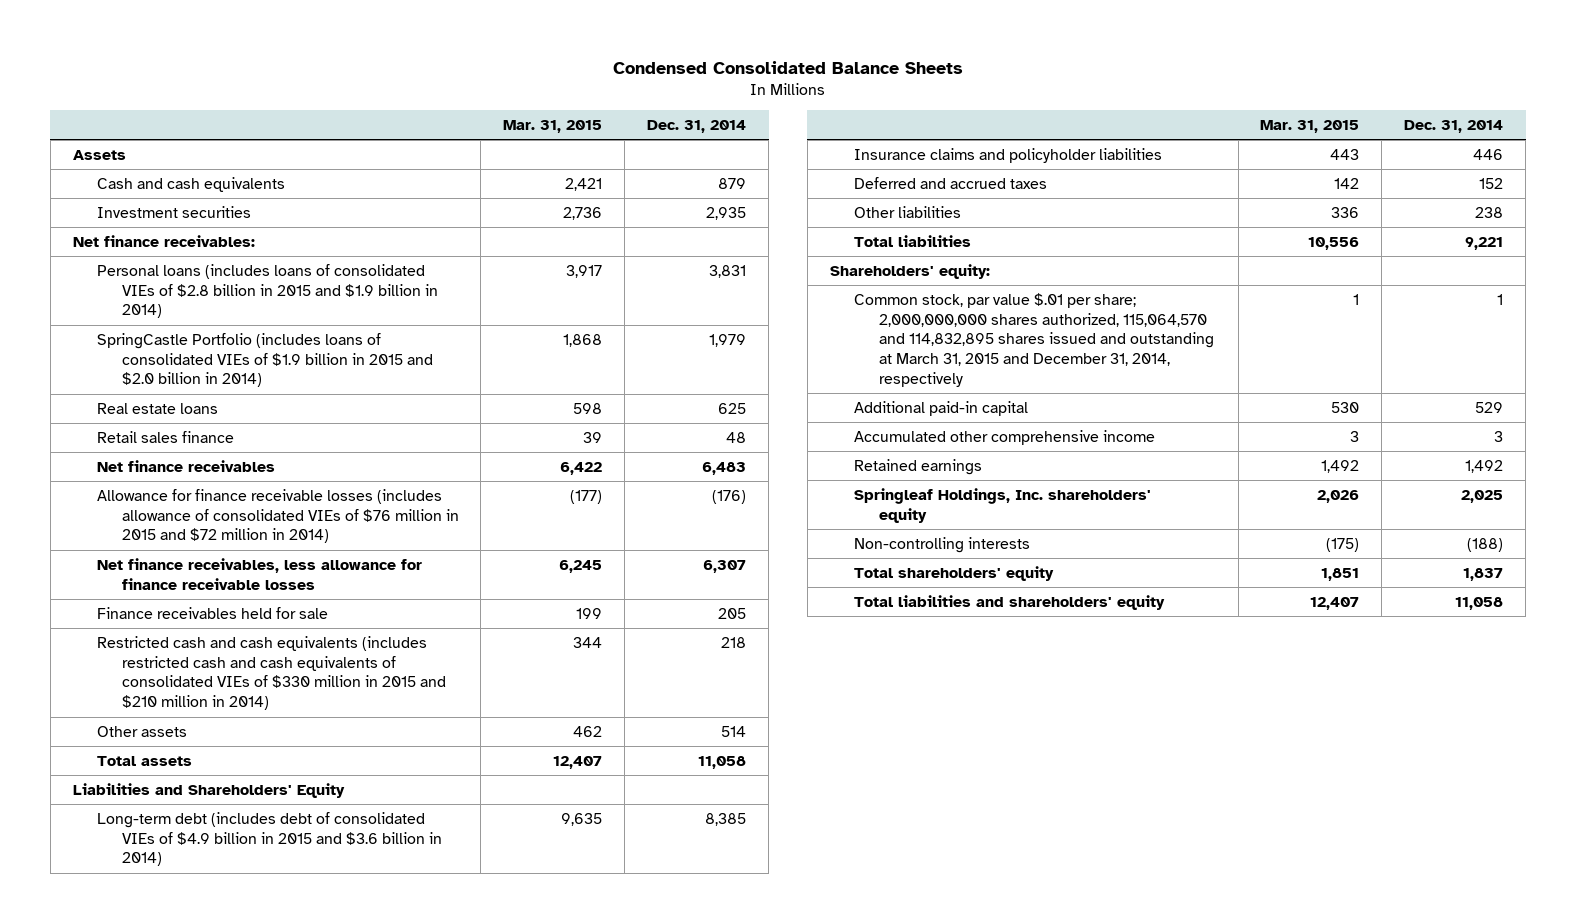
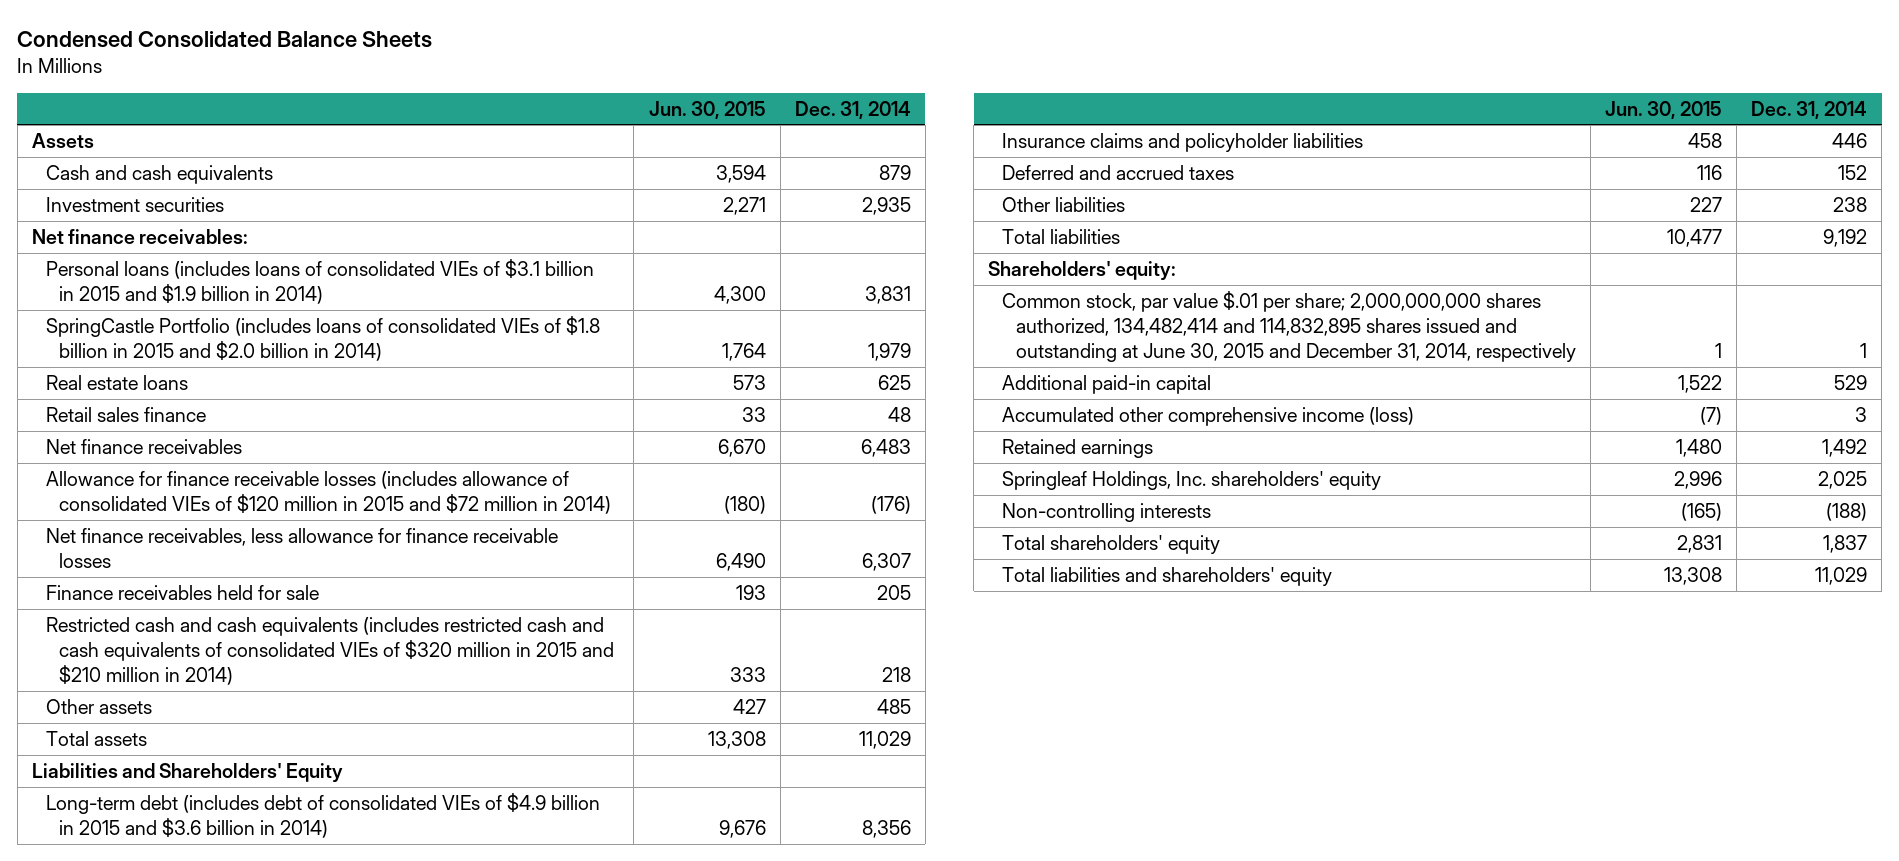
[503,120,603,134] Mar. 31, 2015 -> none
none -> [648,100,766,119] Jun. 30, 2015
[97,263,438,319] Personal loans (includes loans of consolidated VIEs of $2.8 billion in 2015 and $1.9 billion in 2014) -> [45,258,594,305] Personal loans (includes loans of consolidated VIEs of $3.1 billion in 2015 and $1.9 billion in 2014)
[97,332,433,388] SpringCastle Portfolio (includes loans of consolidated VIEs of $1.9 billion in 2015 and $2.0 billion in 2014) -> [45,315,600,362] SpringCastle Portfolio (includes loans of consolidated VIEs of $1.8 billion in 2015 and $2.0 billion in 2014)
[97,488,459,544] Allowance for finance receivable losses (includes allowance of consolidated VIEs of $76 million in 2015 and $72 million in 2014) -> [45,470,612,515] Allowance for finance receivable losses (includes allowance of consolidated VIEs of $120 million in 2015 and $72 million in 2014)
[97,635,446,711] Restricted cash and cash equivalents (includes restricted cash and cash equivalents of consolidated VIEs of $330 million in 2015 and $210 million in 2014) -> [45,616,615,686] Restricted cash and cash equivalents (includes restricted cash and cash equivalents of consolidated VIEs of $320 million in 2015 and $210 million in 2014)
[721,725,747,737] 514 -> [876,698,911,714] 485
[698,755,747,769] 11,058 -> [858,730,911,749] 11,029
[705,812,747,826] 8,385 -> [861,820,911,839] 8,356
[1465,236,1504,250] 9,221 -> [1823,228,1868,247] 9,192
[854,292,1214,388] Common stock, par value $.01 per share; 2,000,000,000 shares authorized, 115,064,570 and 114,832,895 shares issued and outstanding at March 31, 2015 and December 31, 2014, respectively -> [1001,290,1576,363] Common stock, par value $.01 per share; 2,000,000,000 shares authorized, 134,482,414 and 114,832,895 shares issued and outstanding at June 30, 2015 and December 31, 2014, respectively
[854,429,1156,445] Accumulated other comprehensive income -> [1001,406,1414,426] Accumulated other comprehensive income (loss)
[1455,596,1504,610] 11,058 -> [1815,566,1868,585] 11,029

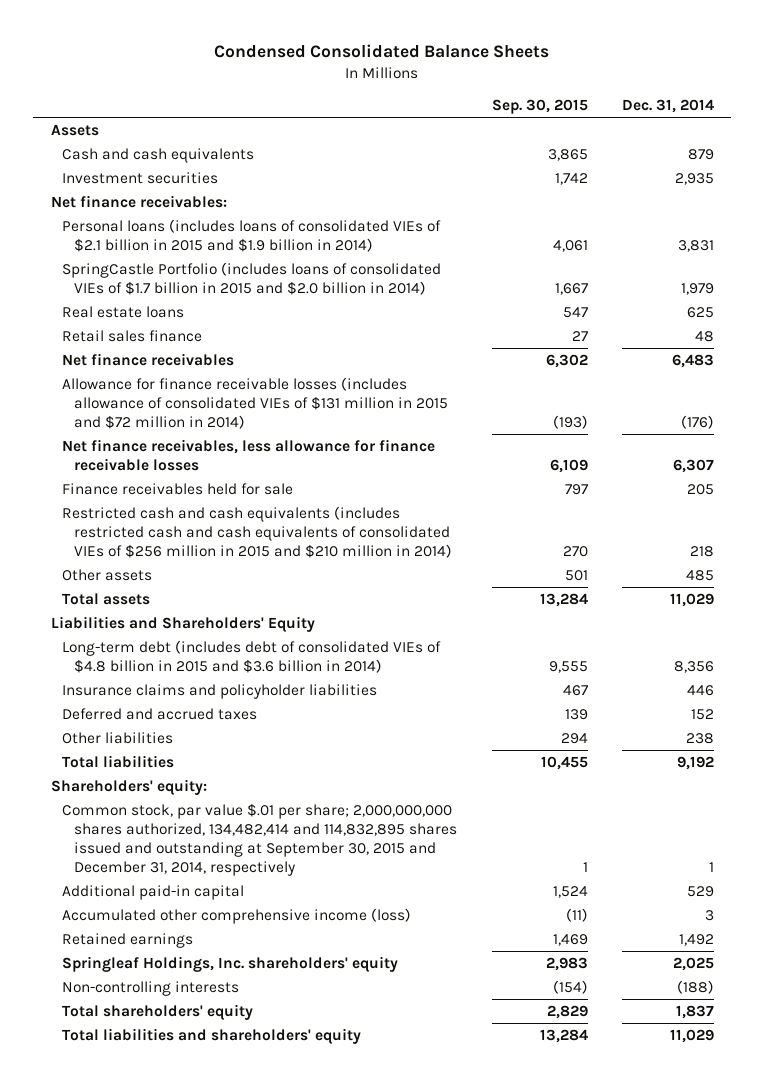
[648,100,766,119] Jun. 30, 2015 -> none
none -> [491,99,588,115] Sep. 30, 2015
[45,258,594,305] Personal loans (includes loans of consolidated VIEs of $3.1 billion in 2015 and $1.9 billion in 2014) -> [62,218,442,252] Personal loans (includes loans of consolidated VIEs of $2.1 billion in 2015 and $1.9 billion in 2014)
[45,315,600,362] SpringCastle Portfolio (includes loans of consolidated VIEs of $1.8 billion in 2015 and $2.0 billion in 2014) -> [62,261,442,295] SpringCastle Portfolio (includes loans of consolidated VIEs of $1.7 billion in 2015 and $2.0 billion in 2014)
[45,470,612,515] Allowance for finance receivable losses (includes allowance of consolidated VIEs of $120 million in 2015 and $72 million in 2014) -> [62,376,448,430] Allowance for finance receivable losses (includes allowance of consolidated VIEs of $131 million in 2015 and $72 million in 2014)
[45,616,615,686] Restricted cash and cash equivalents (includes restricted cash and cash equivalents of consolidated VIEs of $320 million in 2015 and $210 million in 2014) -> [62,505,452,559] Restricted cash and cash equivalents (includes restricted cash and cash equivalents of consolidated VIEs of $256 million in 2015 and $210 million in 2014)
[45,792,600,839] Long-term debt (includes debt of consolidated VIEs of $4.9 billion in 2015 and $3.6 billion in 2014) -> [62,639,442,673] Long-term debt (includes debt of consolidated VIEs of $4.8 billion in 2015 and $3.6 billion in 2014)
[1001,290,1576,363] Common stock, par value $.01 per share; 2,000,000,000 shares authorized, 134,482,414 and 114,832,895 shares issued and outstanding at June 30, 2015 and December 31, 2014, respectively -> [62,802,457,877] Common stock, par value $.01 per share; 2,000,000,000 shares authorized, 134,482,414 and 114,832,895 shares issued and outstanding at September 30, 2015 and December 31, 2014, respectively

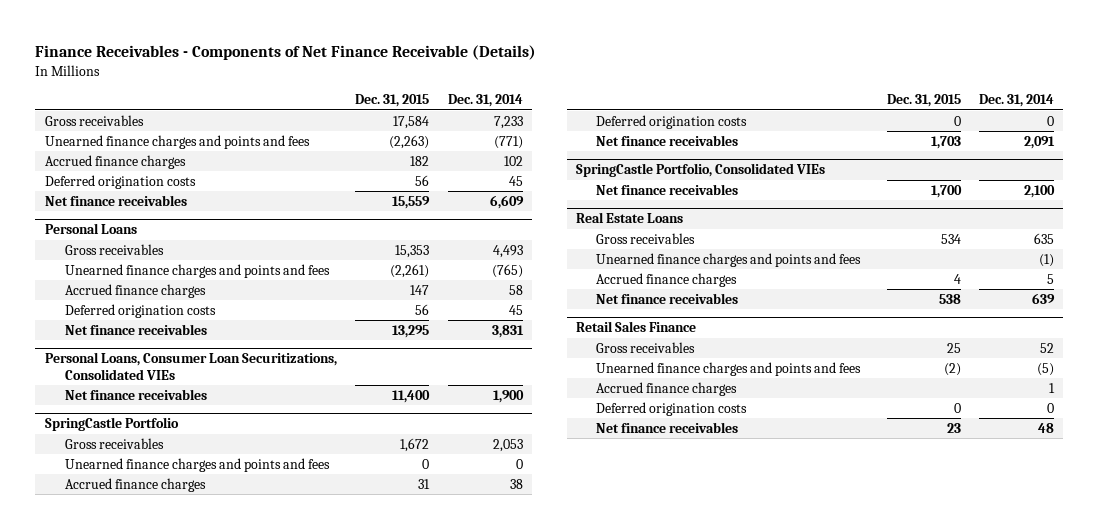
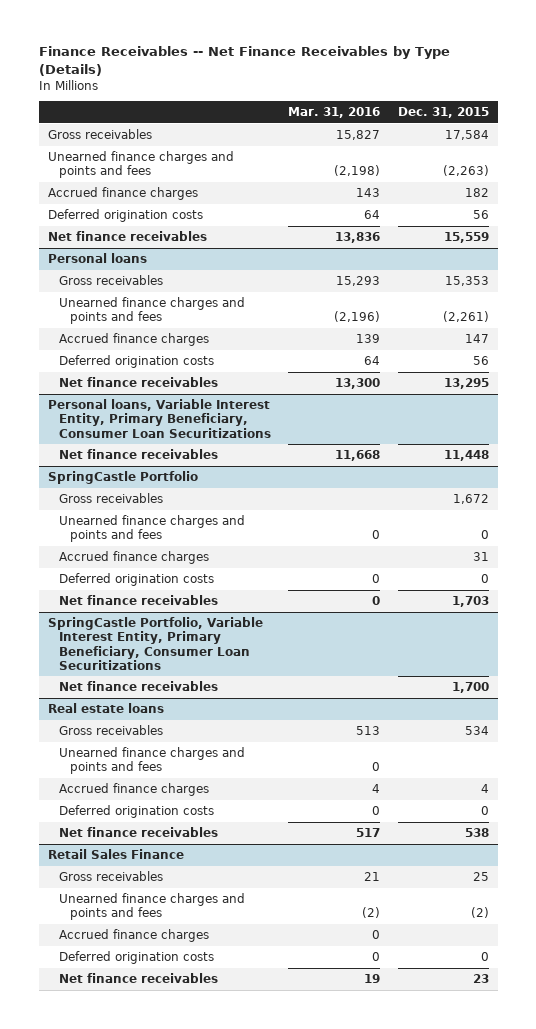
[35,44,537,60] Finance Receivables - Components of Net Finance Receivable (Details) -> [38,46,450,77] Finance Receivables -- Net Finance Receivables by Type (Details)
[447,94,523,108] Dec. 31, 2014 -> none
none -> [288,107,381,119] Mar. 31, 2016
[44,223,137,235] Personal Loans -> [47,253,147,264] Personal loans
[44,352,337,380] Personal Loans, Consumer Loan Securitizations, Consolidated VIEs -> none
none -> [47,399,271,438] Personal loans, Variable Interest Entity, Primary Beneficiary, Consumer Loan Securitizations
[392,389,431,403] 11,400 -> [443,450,489,462] 11,448
[575,163,825,178] SpringCastle Portfolio, Consolidated VIEs -> none
none -> [47,617,263,670] SpringCastle Portfolio, Variable Interest Entity, Primary Beneficiary, Consumer Loan Securitizations
[575,212,683,224] Real Estate Loans -> [47,703,164,714] Real estate loans
none -> [58,805,214,819] Deferred origination costs

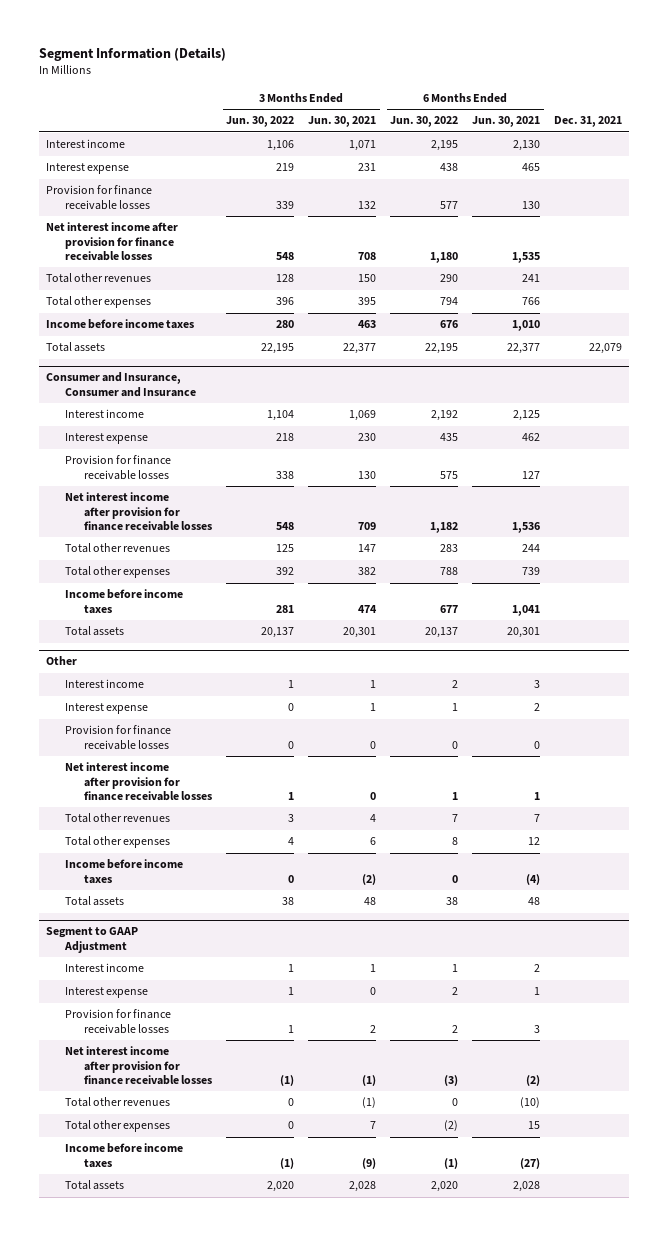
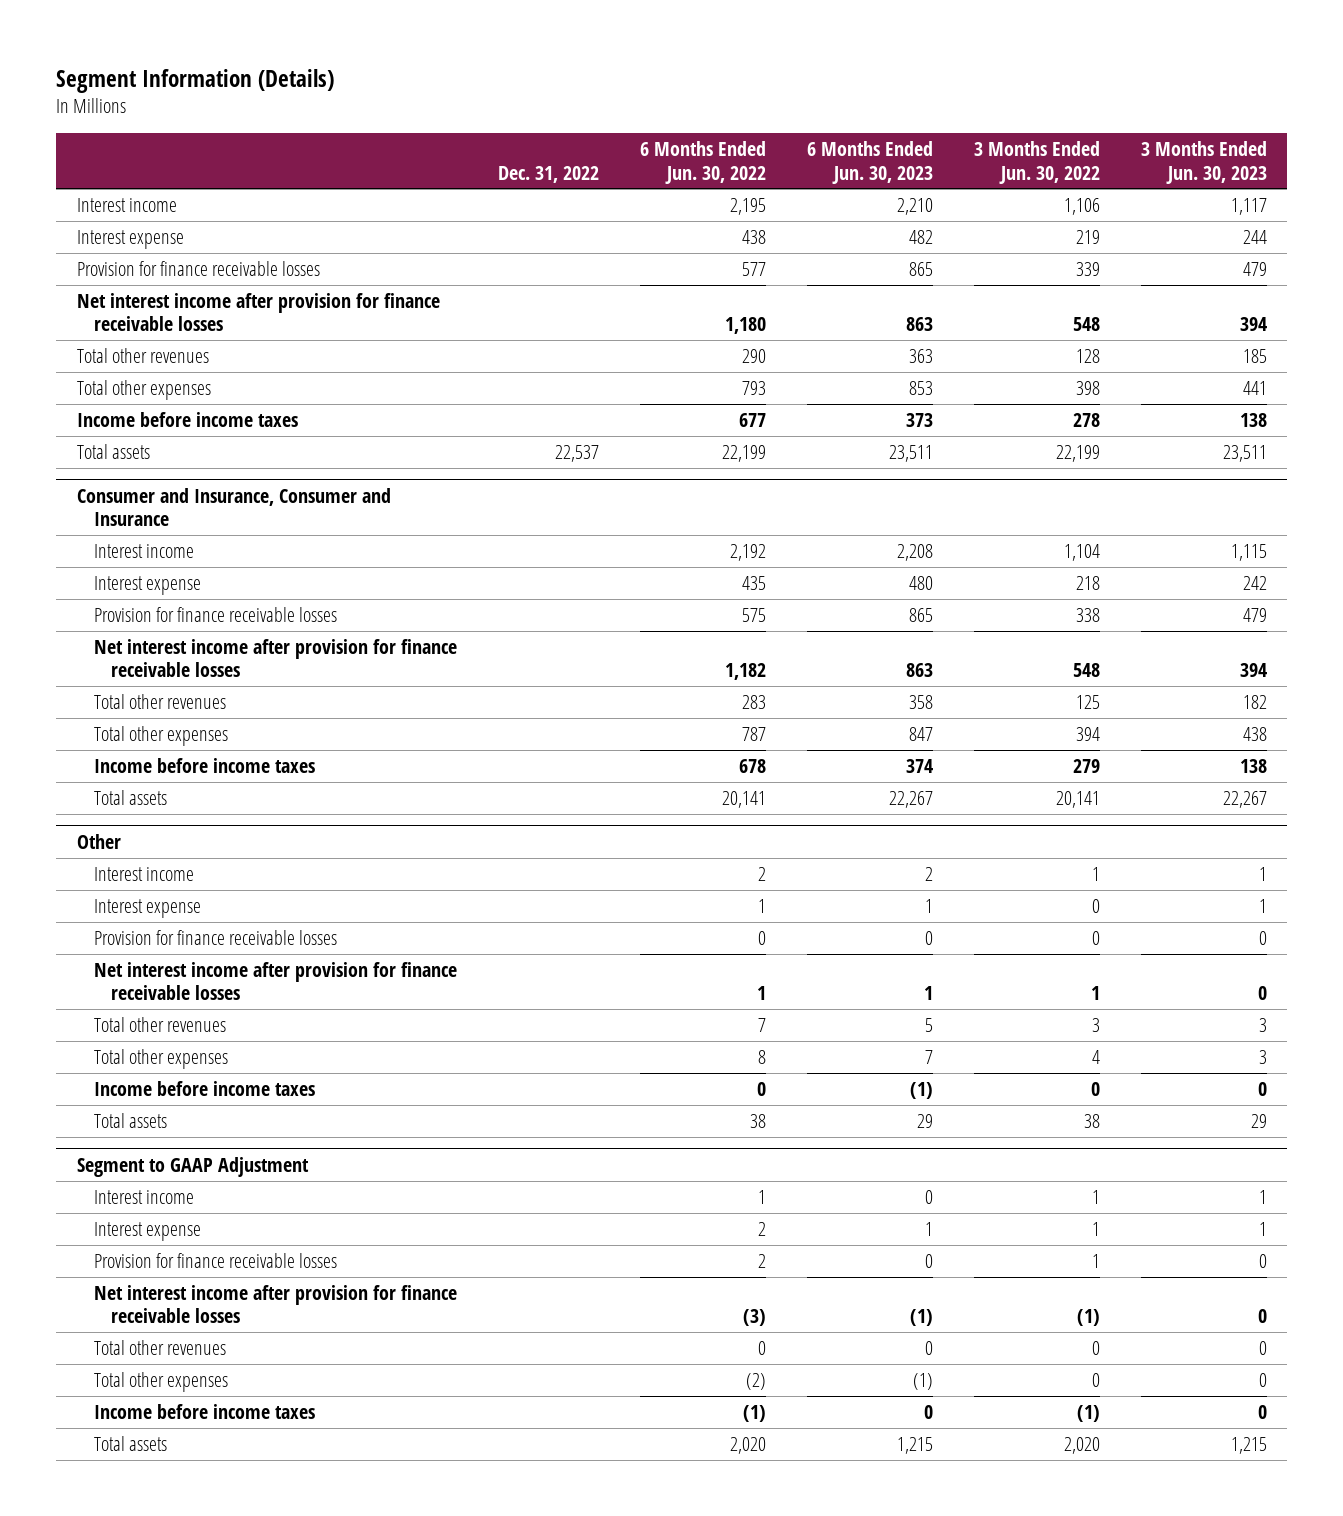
[308,116,377,128] Jun. 30, 2021 -> none
[472,116,541,128] Jun. 30, 2021 -> none
[554,116,623,128] Dec. 31, 2021 -> none
none -> [497,165,599,183] Dec. 31, 2022
none -> [806,141,933,184] 6 Months Ended Jun. 30, 2023
none -> [1140,141,1267,184] 3 Months Ended Jun. 30, 2023
[276,297,295,306] 396 -> [1075,380,1100,395] 398
[440,297,459,306] 794 -> [741,380,766,395] 793
[276,320,295,329] 280 -> [1072,412,1100,427] 278
[440,320,459,329] 676 -> [738,412,766,427] 677
[261,343,295,355] 22,195 -> [1055,444,1100,462] 22,199
[425,343,459,355] 22,195 -> [721,444,766,462] 22,199
[276,567,295,576] 392 -> [1075,726,1100,741] 394
[440,567,459,576] 788 -> [741,726,766,741] 787
[276,604,295,613] 281 -> [1072,758,1100,773] 279
[440,604,459,613] 677 -> [738,758,766,773] 678
[261,627,295,639] 20,137 -> [1055,790,1100,808] 20,141
[425,627,459,639] 20,137 -> [721,790,766,808] 20,141

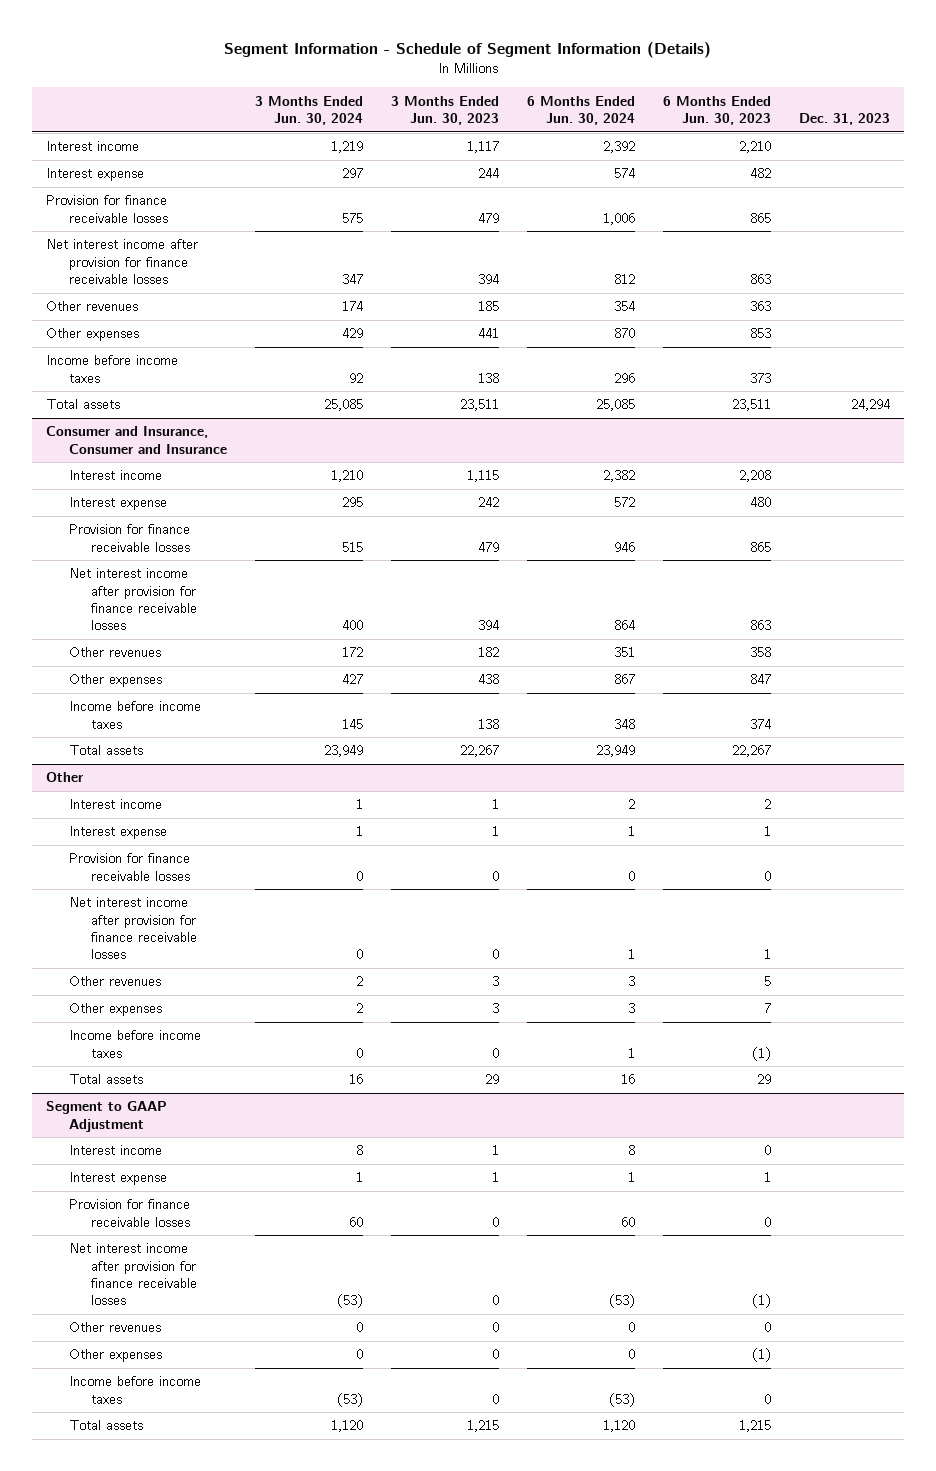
[56,68,335,93] Segment Information (Details) -> [223,42,711,59] Segment Information - Schedule of Segment Information (Details)
[497,165,599,183] Dec. 31, 2022 -> none
[639,141,766,184] 6 Months Ended Jun. 30, 2022 -> none
[973,141,1100,184] 3 Months Ended Jun. 30, 2022 -> none
none -> [254,95,363,125] 3 Months Ended Jun. 30, 2024
none -> [526,95,635,125] 6 Months Ended Jun. 30, 2024
none -> [798,112,890,125] Dec. 31, 2023
[76,347,209,363] Total other revenues -> [46,301,139,312] Other revenues
[76,379,211,400] Total other expenses -> [46,328,140,342] Other expenses
[93,693,226,709] Total other revenues -> [68,647,161,658] Other revenues
[93,725,228,746] Total other expenses -> [68,674,162,688] Other expenses
[93,1016,226,1032] Total other revenues -> [68,976,161,987] Other revenues
[93,1048,228,1069] Total other expenses -> [68,1003,162,1017] Other expenses
[93,1339,226,1355] Total other revenues -> [68,1322,161,1333] Other revenues
[93,1371,228,1392] Total other expenses -> [68,1349,162,1363] Other expenses

